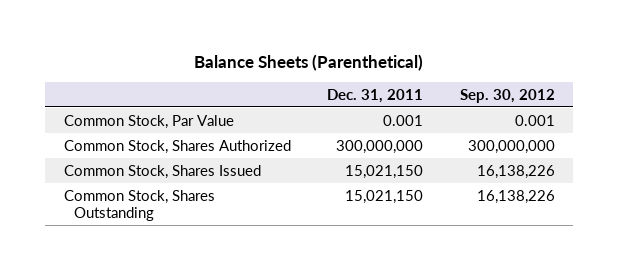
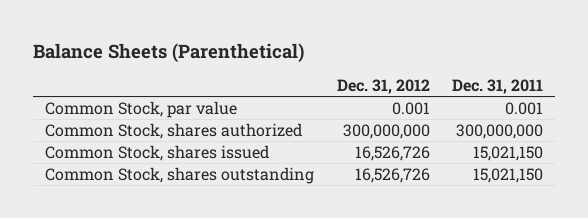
[460,88,556,103] Sep. 30, 2012 -> none
none -> [336,78,430,94] Dec. 31, 2012
[63,114,234,129] Common Stock, Par Value -> [44,100,237,118] Common Stock, par value
[63,139,291,154] Common Stock, Shares Authorized -> [44,122,302,139] Common Stock, shares authorized
[63,164,261,179] Common Stock, Shares Issued -> [44,144,269,161] Common Stock, shares issued
[63,189,215,222] Common Stock, Shares Outstanding -> [44,166,314,184] Common Stock, shares outstanding

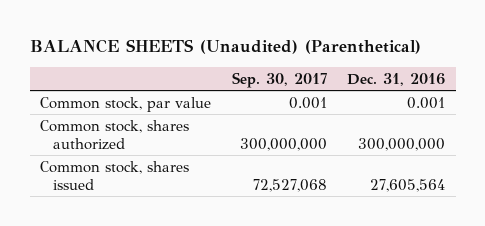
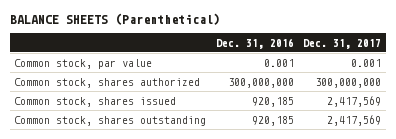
[29,39,421,55] BALANCE SHEETS (Unaudited) (Parenthetical) -> [9,12,220,25] BALANCE SHEETS (Parenthetical)
[231,71,327,88] Sep. 30, 2017 -> none
none -> [303,38,382,49] Dec. 31, 2017
[370,178,446,192] 27,605,564 -> [251,96,294,107] 920,185
none -> [14,115,207,126] Common stock, shares outstanding

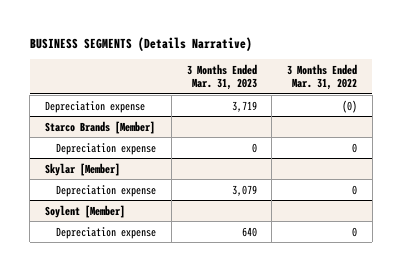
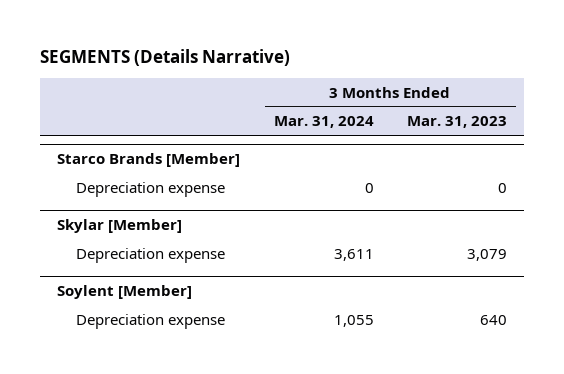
[29,36,252,51] BUSINESS SEGMENTS (Details Narrative) -> [40,49,291,67] SEGMENTS (Details Narrative)
[287,63,358,91] 3 Months Ended Mar. 31, 2022 -> none
none -> [273,116,374,129] Mar. 31, 2024
[44,100,145,113] Depreciation expense -> none

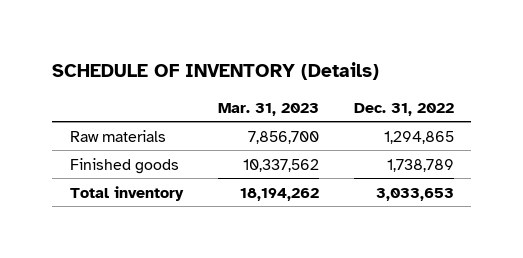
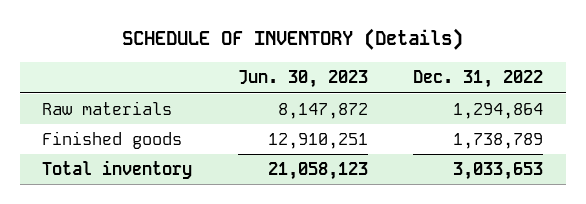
[217,102,319,116] Mar. 31, 2023 -> none
none -> [237,70,368,89] Jun. 30, 2023
[383,130,454,144] 1,294,865 -> [453,103,544,120] 1,294,864

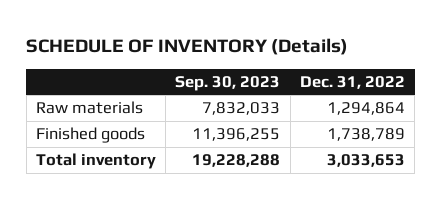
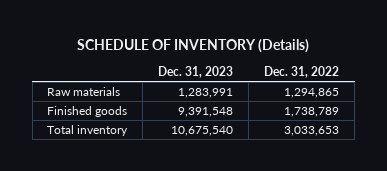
[175,75,281,91] Sep. 30, 2023 -> none
none -> [158,65,234,78] Dec. 31, 2023
[326,102,405,116] 1,294,864 -> [284,87,340,98] 1,294,865

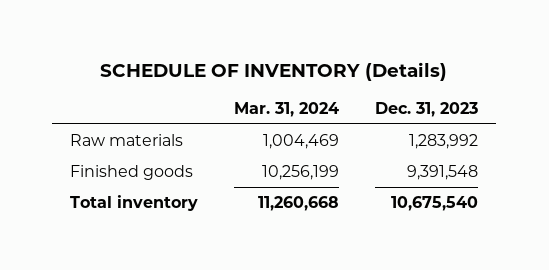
[264,65,340,78] Dec. 31, 2022 -> none
none -> [234,102,340,118] Mar. 31, 2024
[178,87,234,98] 1,283,991 -> [409,134,479,150] 1,283,992

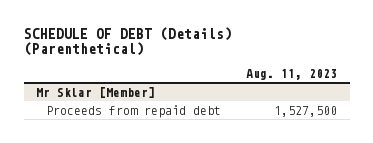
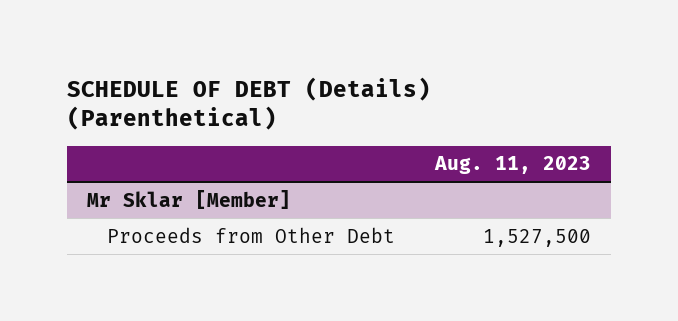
[46,104,222,118] Proceeds from repaid debt -> [107,226,396,243] Proceeds from Other Debt

